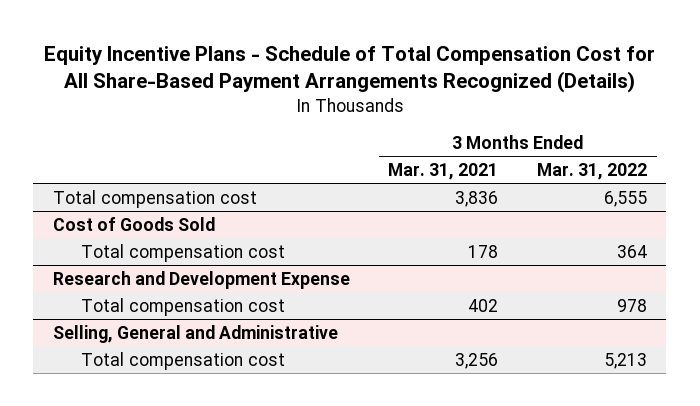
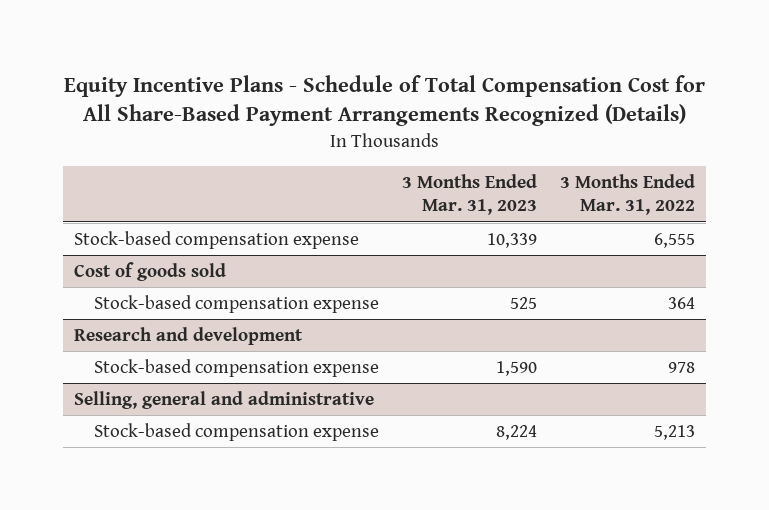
[388,163,499,181] Mar. 31, 2021 -> none
none -> [402,173,538,216] 3 Months Ended Mar. 31, 2023
[52,189,257,208] Total compensation cost -> [74,230,360,249] Stock-based compensation expense
[52,216,215,231] Cost of Goods Sold -> [74,261,227,281] Cost of goods sold
[80,243,285,262] Total compensation cost -> [94,294,380,313] Stock-based compensation expense
[52,270,350,289] Research and Development Expense -> [74,326,304,345] Research and development
[80,297,285,316] Total compensation cost -> [94,358,380,377] Stock-based compensation expense
[52,324,338,343] Selling, General and Administrative -> [74,390,375,409] Selling, general and administrative
[80,351,285,370] Total compensation cost -> [94,422,380,441] Stock-based compensation expense

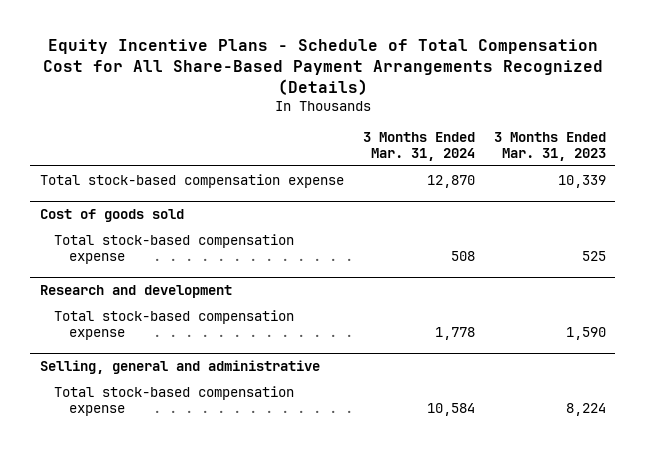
[559,173,695,216] 3 Months Ended Mar. 31, 2022 -> none
none -> [362,131,475,161] 3 Months Ended Mar. 31, 2024
[74,230,360,249] Stock-based compensation expense -> [39,173,344,188] Total stock-based compensation expense
[94,294,380,313] Stock-based compensation expense -> [54,233,295,264] Total stock-based compensation expense
[94,358,380,377] Stock-based compensation expense -> [54,309,295,340] Total stock-based compensation expense
[94,422,380,441] Stock-based compensation expense -> [54,385,295,416] Total stock-based compensation expense

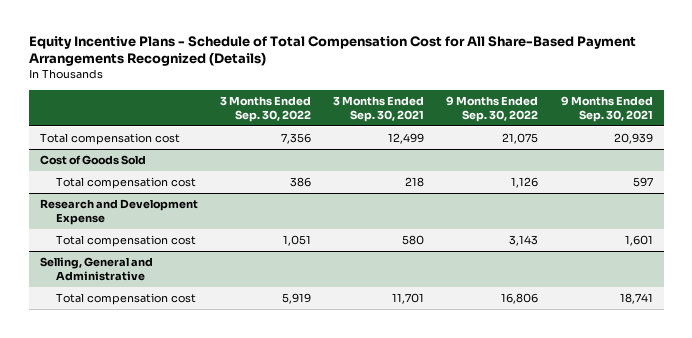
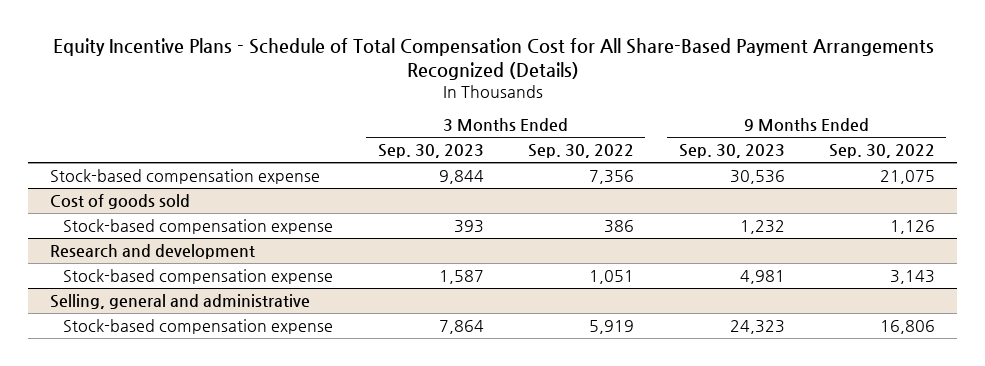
[333,95,425,122] 3 Months Ended Sep. 30, 2021 -> none
[560,95,653,122] 9 Months Ended Sep. 30, 2021 -> none
none -> [377,144,484,159] Sep. 30, 2023
none -> [678,144,785,159] Sep. 30, 2023
[39,133,180,146] Total compensation cost -> [50,168,321,184] Stock-based compensation expense
[39,155,146,166] Cost of Goods Sold -> [50,193,191,209] Cost of goods sold
[55,177,196,190] Total compensation cost -> [63,218,334,234] Stock-based compensation expense
[39,199,198,226] Research and Development Expense -> [50,243,256,259] Research and development
[55,235,196,248] Total compensation cost -> [63,268,334,284] Stock-based compensation expense
[39,257,153,282] Selling, General and Administrative -> [50,293,311,309] Selling, general and administrative
[55,293,196,306] Total compensation cost -> [63,318,334,334] Stock-based compensation expense

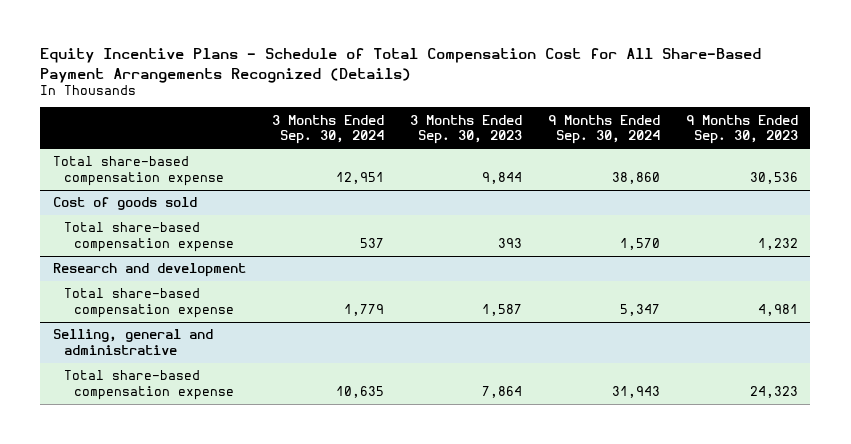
[528,144,635,159] Sep. 30, 2022 -> none
[829,144,936,159] Sep. 30, 2022 -> none
none -> [272,114,385,145] 3 Months Ended Sep. 30, 2024
none -> [547,114,660,145] 9 Months Ended Sep. 30, 2024
[50,168,321,184] Stock-based compensation expense -> [53,156,224,187] Total share-based compensation expense
[63,218,334,234] Stock-based compensation expense -> [63,222,235,253] Total share-based compensation expense
[63,268,334,284] Stock-based compensation expense -> [63,288,235,319] Total share-based compensation expense
[63,318,334,334] Stock-based compensation expense -> [63,370,235,401] Total share-based compensation expense

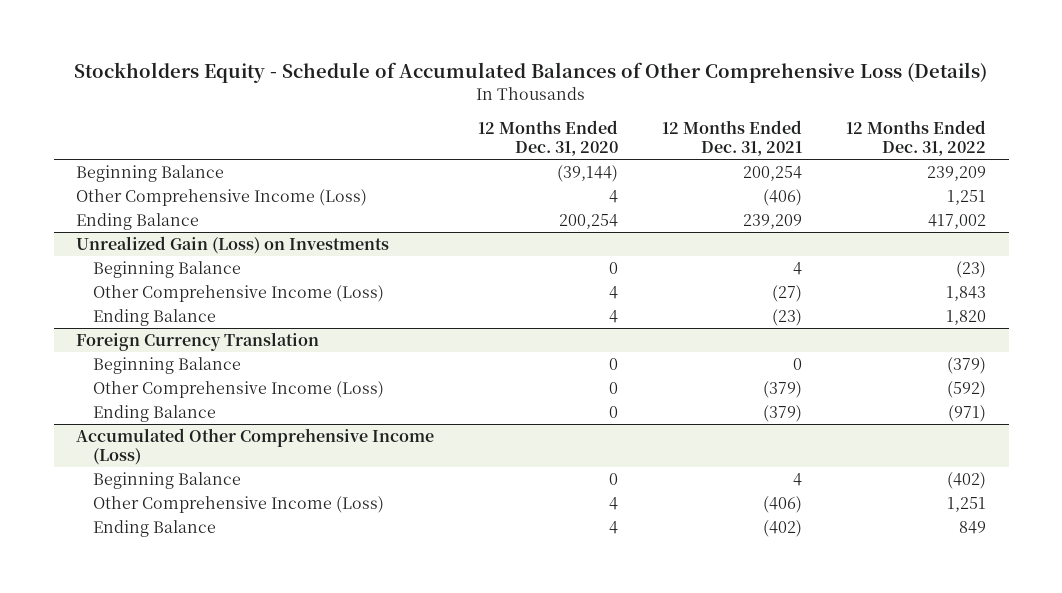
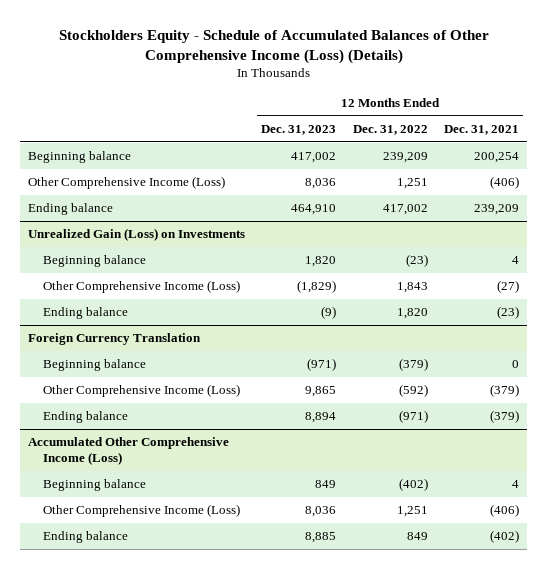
[74,62,988,84] Stockholders Equity - Schedule of Accumulated Balances of Other Comprehensive Loss (Details) -> [58,29,489,64] Stockholders Equity - Schedule of Accumulated Balances of Other Comprehensive Income (Loss) (Details)
[477,119,618,157] 12 Months Ended Dec. 31, 2020 -> none
none -> [261,124,337,135] Dec. 31, 2023
[75,164,224,182] Beginning Balance -> [28,151,132,164] Beginning balance
[75,212,199,230] Ending Balance -> [28,203,114,216] Ending balance
[93,260,242,278] Beginning Balance -> [42,255,146,268] Beginning balance
[93,308,217,326] Ending Balance -> [42,307,128,320] Ending balance
[93,356,242,374] Beginning Balance -> [42,359,146,372] Beginning balance
[93,404,217,422] Ending Balance -> [42,411,128,424] Ending balance
[93,471,242,489] Beginning Balance -> [42,479,146,492] Beginning balance
[93,519,217,537] Ending Balance -> [42,531,128,544] Ending balance

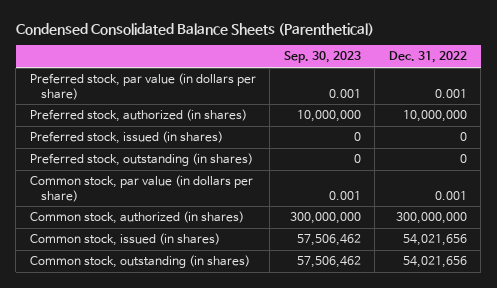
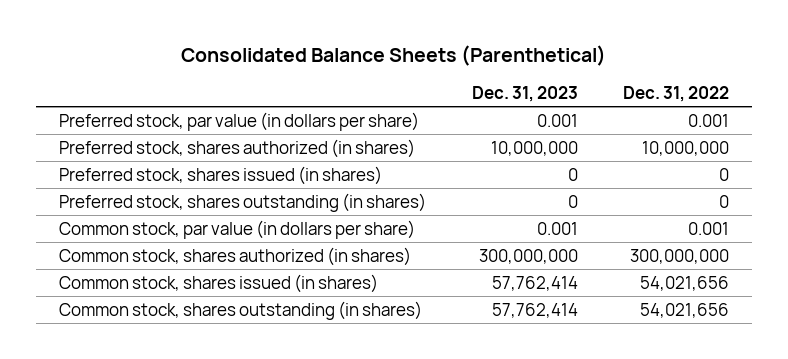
[15,22,374,36] Condensed Consolidated Balance Sheets (Parenthetical) -> [181,45,607,67] Consolidated Balance Sheets (Parenthetical)
[283,51,361,64] Sep. 30, 2023 -> none
none -> [471,85,578,102] Dec. 31, 2023
[29,109,247,123] Preferred stock, authorized (in shares) -> [59,138,416,158] Preferred stock, shares authorized (in shares)
[29,131,223,145] Preferred stock, issued (in shares) -> [59,165,383,185] Preferred stock, shares issued (in shares)
[29,153,253,167] Preferred stock, outstanding (in shares) -> [59,192,427,212] Preferred stock, shares outstanding (in shares)
[29,211,244,225] Common stock, authorized (in shares) -> [59,246,412,266] Common stock, shares authorized (in shares)
[29,233,220,247] Common stock, issued (in shares) -> [59,273,379,293] Common stock, shares issued (in shares)
[29,255,250,269] Common stock, outstanding (in shares) -> [59,300,423,320] Common stock, shares outstanding (in shares)

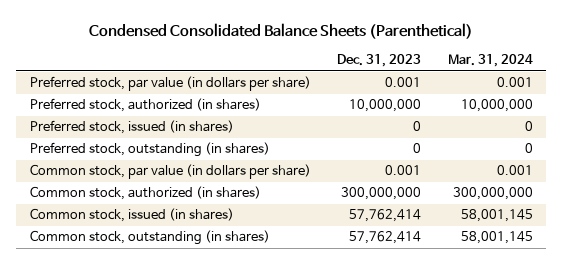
[181,45,607,67] Consolidated Balance Sheets (Parenthetical) -> [89,23,474,40] Condensed Consolidated Balance Sheets (Parenthetical)
[623,85,730,102] Dec. 31, 2022 -> none
none -> [447,54,533,68] Mar. 31, 2024
[59,138,416,158] Preferred stock, shares authorized (in shares) -> [29,98,261,113] Preferred stock, authorized (in shares)
[59,165,383,185] Preferred stock, shares issued (in shares) -> [29,120,234,135] Preferred stock, issued (in shares)
[59,192,427,212] Preferred stock, shares outstanding (in shares) -> [29,142,270,158] Preferred stock, outstanding (in shares)
[59,246,412,266] Common stock, shares authorized (in shares) -> [29,186,261,201] Common stock, authorized (in shares)
[59,273,379,293] Common stock, shares issued (in shares) -> [29,208,234,223] Common stock, issued (in shares)
[59,300,423,320] Common stock, shares outstanding (in shares) -> [29,230,270,246] Common stock, outstanding (in shares)

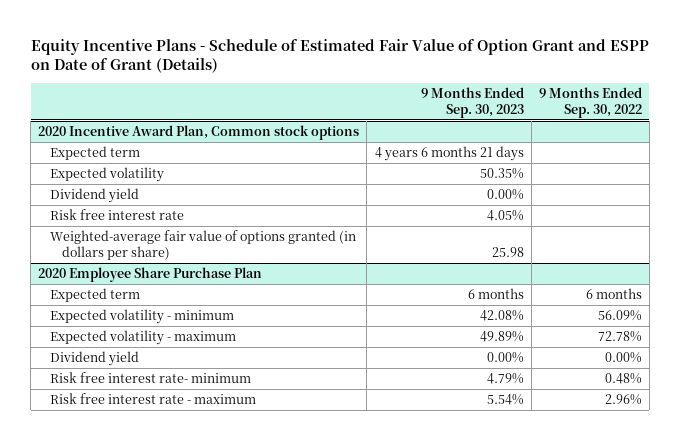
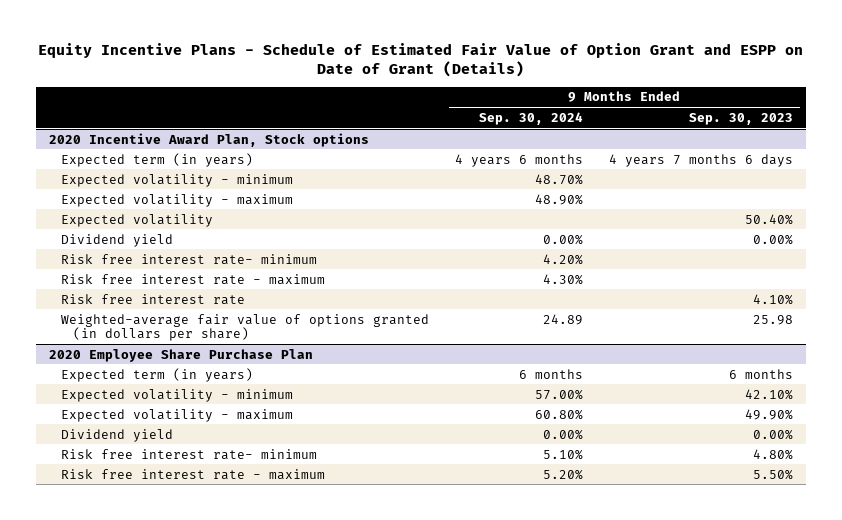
[538,86,642,119] 9 Months Ended Sep. 30, 2022 -> none
none -> [479,111,584,125] Sep. 30, 2024
[38,124,360,140] 2020 Incentive Award Plan, Common stock options -> [48,132,369,147] 2020 Incentive Award Plan, Stock options
[50,145,141,160] Expected term -> [61,152,254,167] Expected term (in years)
[374,145,524,161] 4 years 6 months 21 days -> [609,153,794,167] 4 years 7 months 6 days
none -> [61,173,294,187] Expected volatility - minimum
none -> [61,193,294,207] Expected volatility - maximum
[479,167,524,179] 50.35% -> [745,213,794,225] 50.40%
none -> [61,253,318,265] Risk free interest rate- minimum
none -> [61,273,326,285] Risk free interest rate - maximum
[486,209,524,221] 4.05% -> [753,293,794,305] 4.10%
[50,287,141,302] Expected term -> [61,367,254,382] Expected term (in years)
[479,309,524,321] 42.08% -> [745,388,794,400] 42.10%
[479,330,524,342] 49.89% -> [745,408,794,420] 49.90%
[486,372,524,384] 4.79% -> [753,448,794,460] 4.80%
[486,393,524,405] 5.54% -> [753,468,794,480] 5.50%

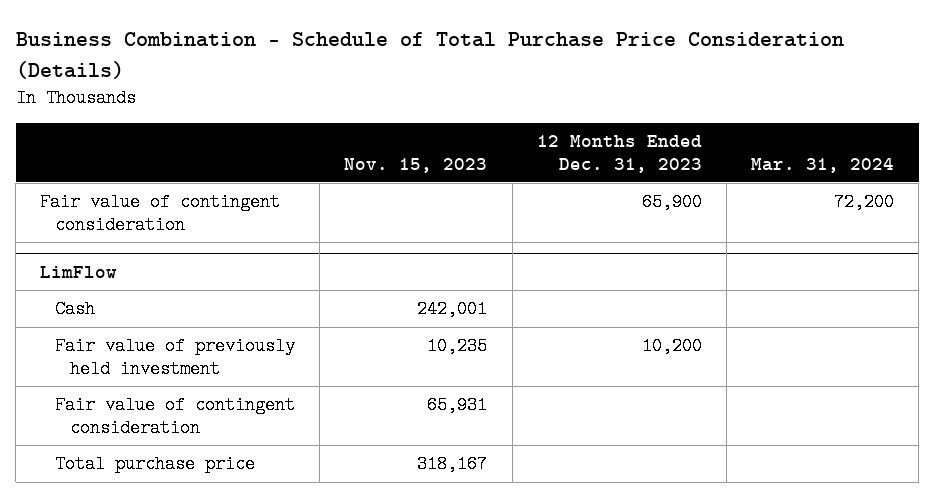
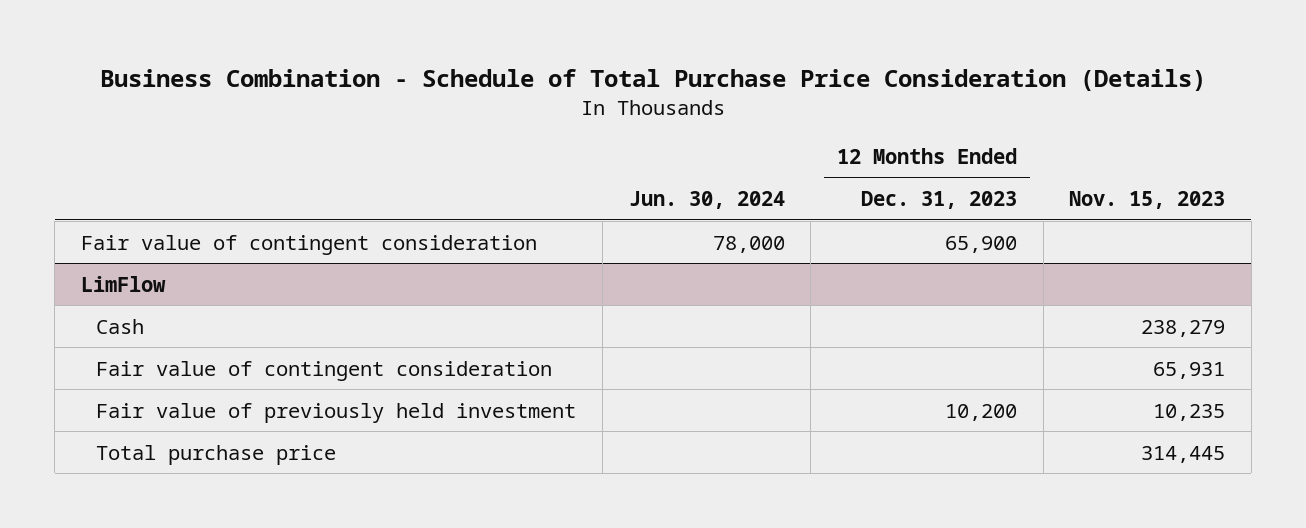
[751,157,895,173] Mar. 31, 2024 -> none
none -> [628,191,785,210] Jun. 30, 2024
[417,300,488,319] 242,001 -> [1141,319,1226,337] 238,279
[54,337,295,378] Fair value of previously held investment -> [96,402,577,423] Fair value of previously held investment
[417,455,488,474] 318,167 -> [1141,445,1226,463] 314,445

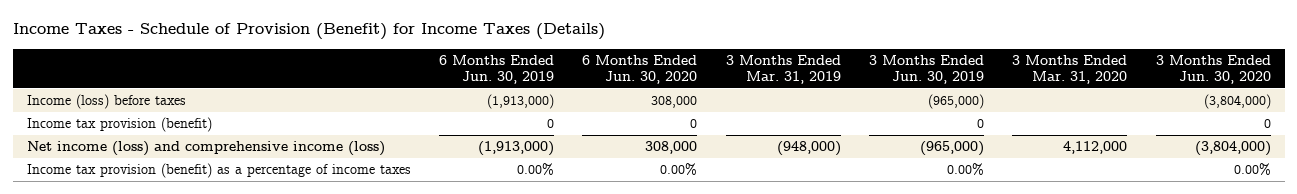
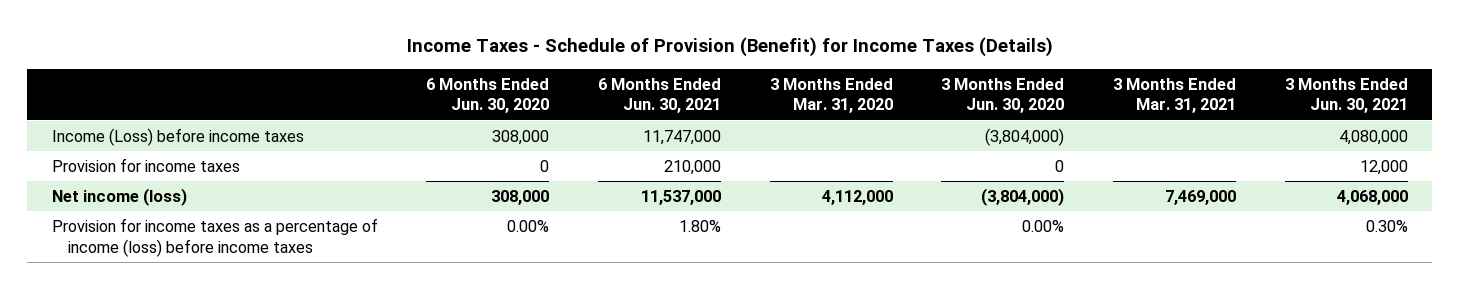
[439,54,555,85] 6 Months Ended Jun. 30, 2019 -> none
[725,54,841,85] 3 Months Ended Mar. 31, 2019 -> none
[868,54,984,85] 3 Months Ended Jun. 30, 2019 -> none
none -> [597,77,721,114] 6 Months Ended Jun. 30, 2021
none -> [1113,77,1237,114] 3 Months Ended Mar. 31, 2021
none -> [1284,77,1408,114] 3 Months Ended Jun. 30, 2021
[26,94,186,110] Income (loss) before taxes -> [51,127,304,146] Income (Loss) before income taxes
[26,117,212,133] Income tax provision (benefit) -> [51,157,240,172] Provision for income taxes
[26,141,385,157] Net income (loss) and comprehensive income (loss) -> [51,187,187,206] Net income (loss)
[26,163,411,179] Income tax provision (benefit) as a percentage of income taxes -> [51,217,378,257] Provision for income taxes as a percentage of income (loss) before income taxes

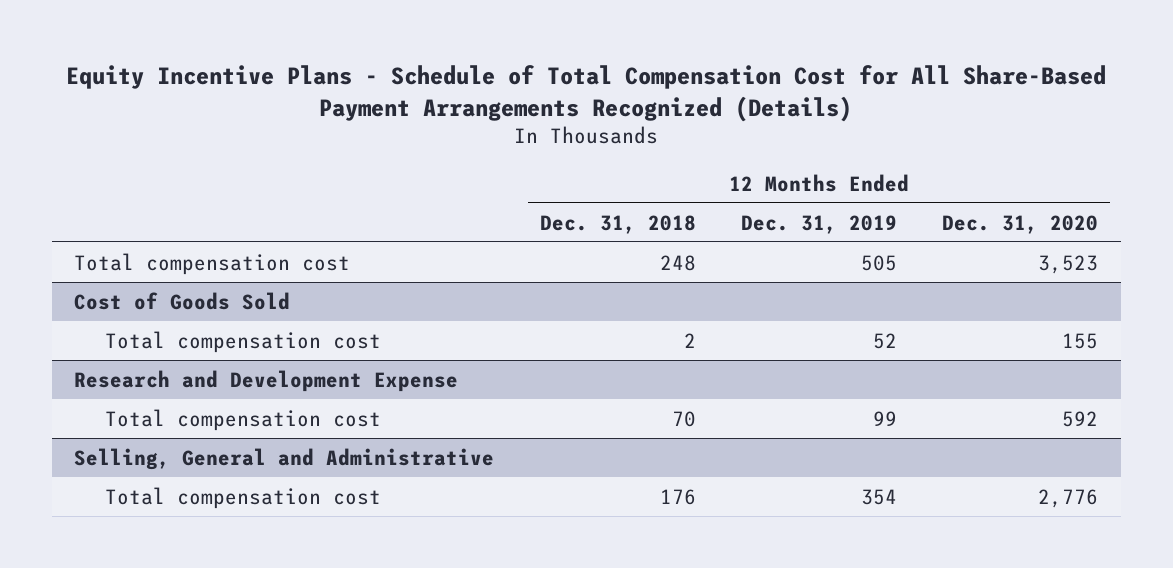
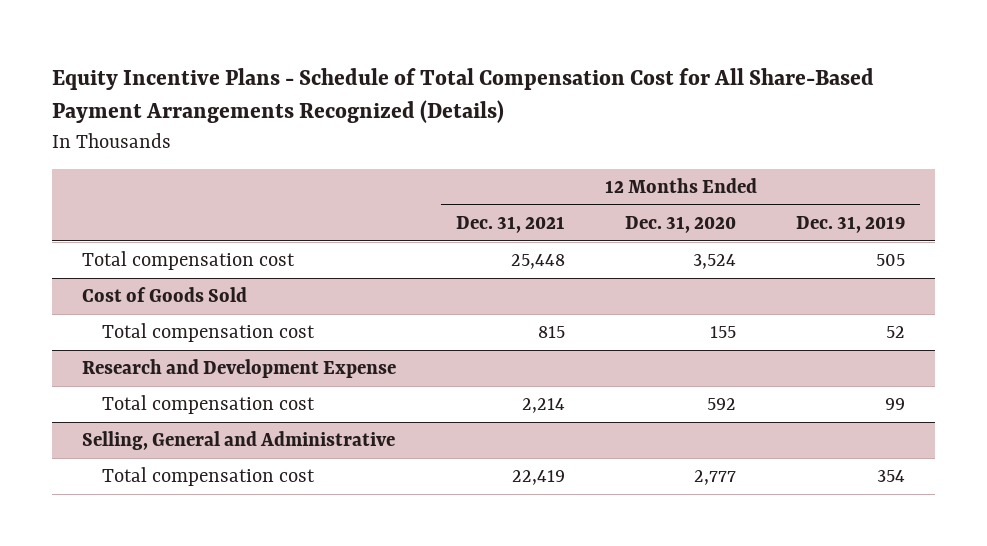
[539,214,696,234] Dec. 31, 2018 -> none
none -> [455,215,565,233] Dec. 31, 2021
[1038,254,1099,274] 3,523 -> [693,254,737,270] 3,524
[1038,488,1099,508] 2,776 -> [694,470,737,486] 2,777

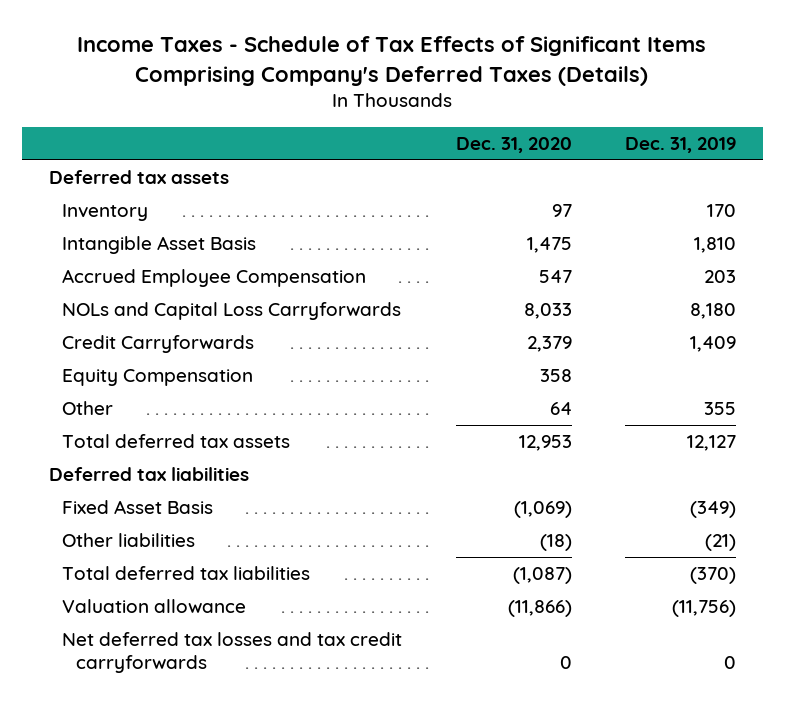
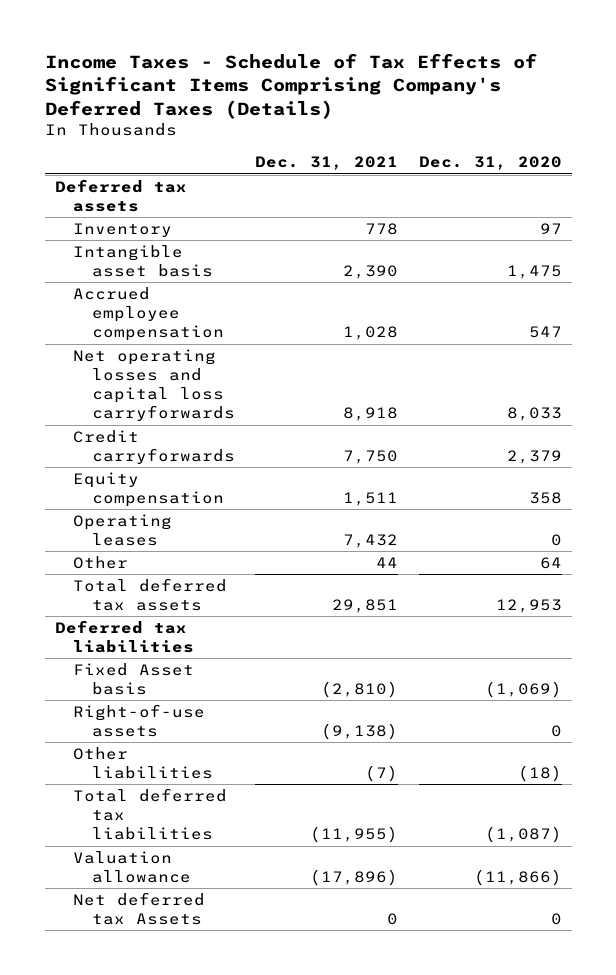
[624,137,736,154] Dec. 31, 2019 -> none
none -> [255,156,399,171] Dec. 31, 2021
[62,236,257,255] Intangible Asset Basis -> [73,244,213,278] Intangible asset basis
[62,269,367,288] Accrued Employee Compensation -> [73,286,224,342] Accrued employee compensation
[62,302,402,321] NOLs and Capital Loss Carryforwards -> [73,348,235,422] Net operating losses and capital loss carryforwards
[62,335,255,354] Credit Carryforwards -> [73,429,235,465] Credit carryforwards
[62,369,254,387] Equity Compensation -> [73,471,224,508] Equity compensation
none -> [73,513,173,547] Operating leases
[62,500,214,515] Fixed Asset Basis -> [73,662,195,696] Fixed Asset basis
none -> [73,703,206,738] Right-of-use assets
[62,632,403,673] Net deferred tax losses and tax credit carryforwards -> [73,891,206,926] Net deferred tax Assets

